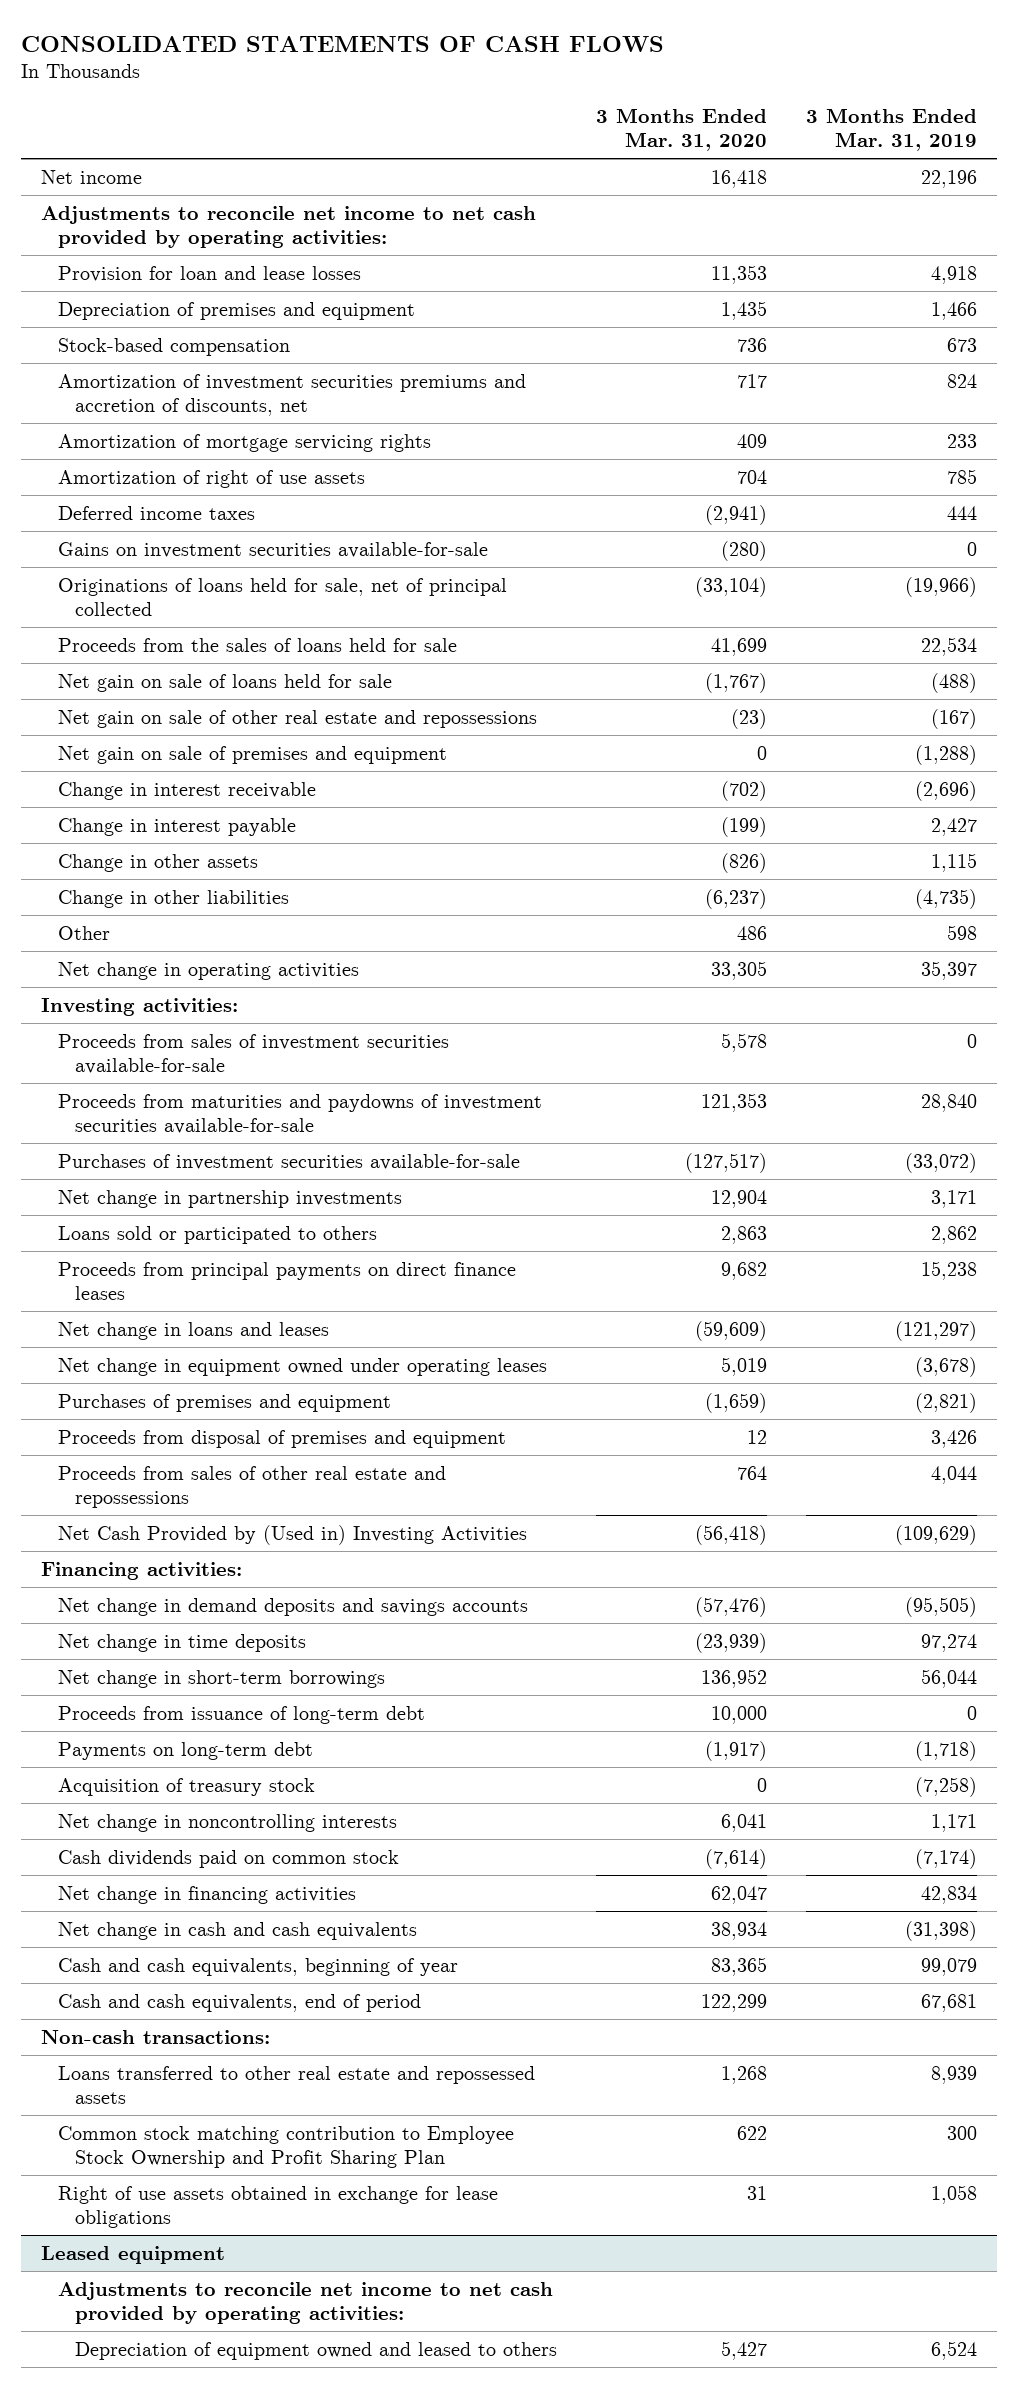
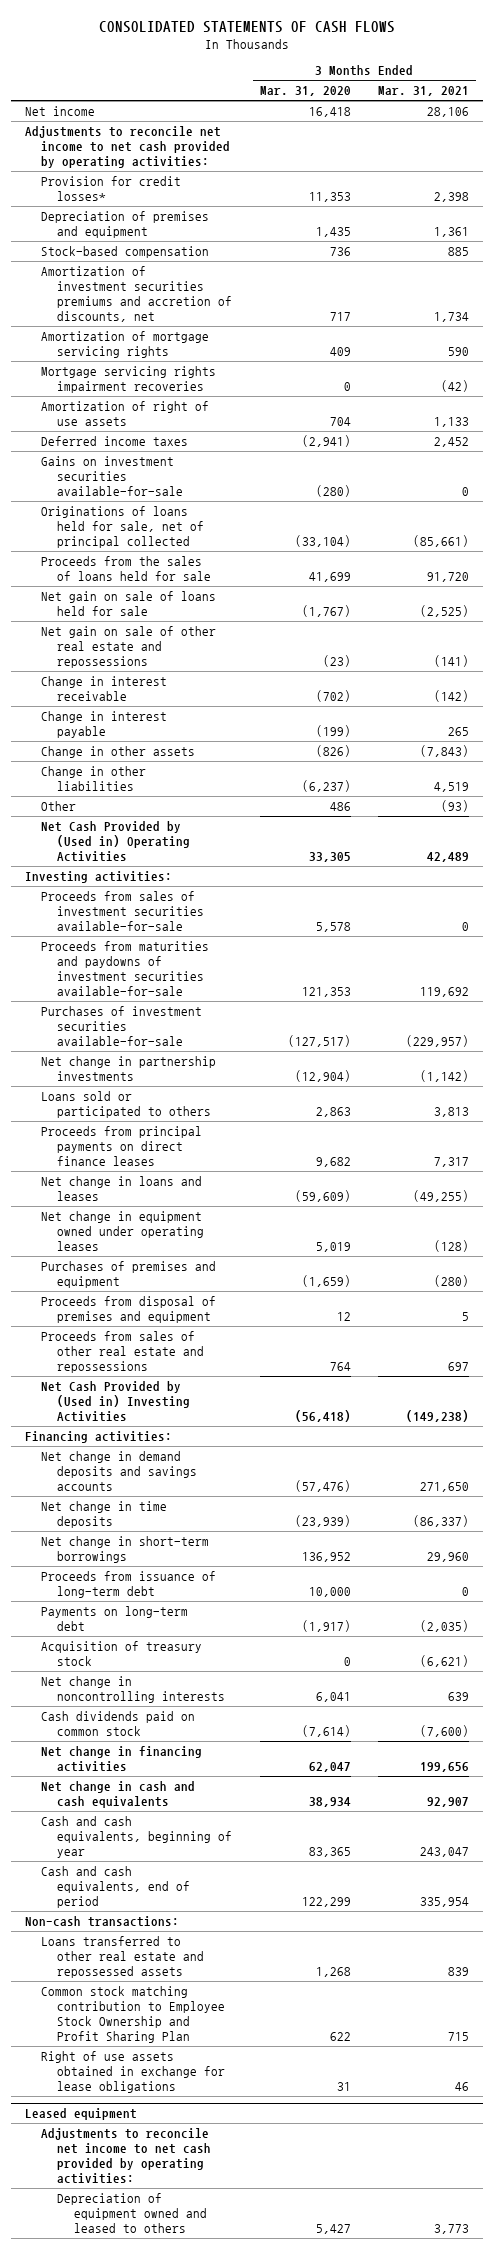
[806,108,978,151] 3 Months Ended Mar. 31, 2019 -> none
none -> [378,86,470,97] Mar. 31, 2021
[57,266,361,283] Provision for loan and lease losses -> [41,175,182,201] Provision for credit losses*
none -> [41,365,217,393] Mortgage servicing rights impairment recoveries
[57,746,447,765] Net gain on sale of premises and equipment -> none
[57,962,359,981] Net change in operating activities -> [41,820,191,862] Net Cash Provided by (Used in) Operating Activities
[710,1190,767,1209] 12,904 -> [294,1069,351,1082] (12,904)

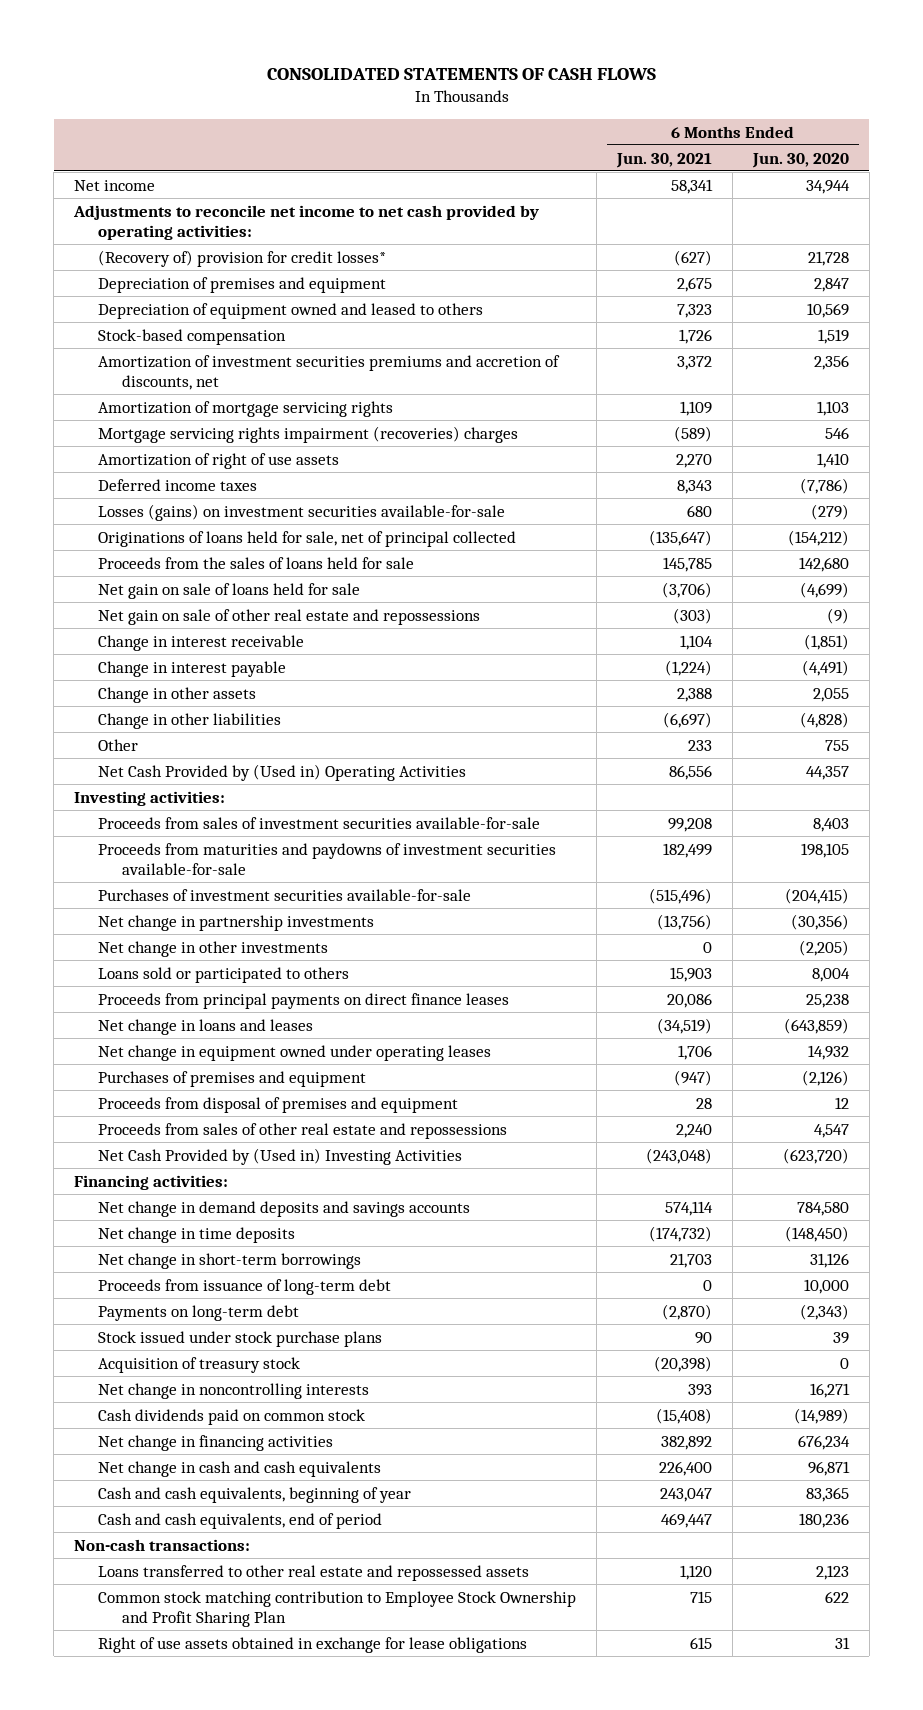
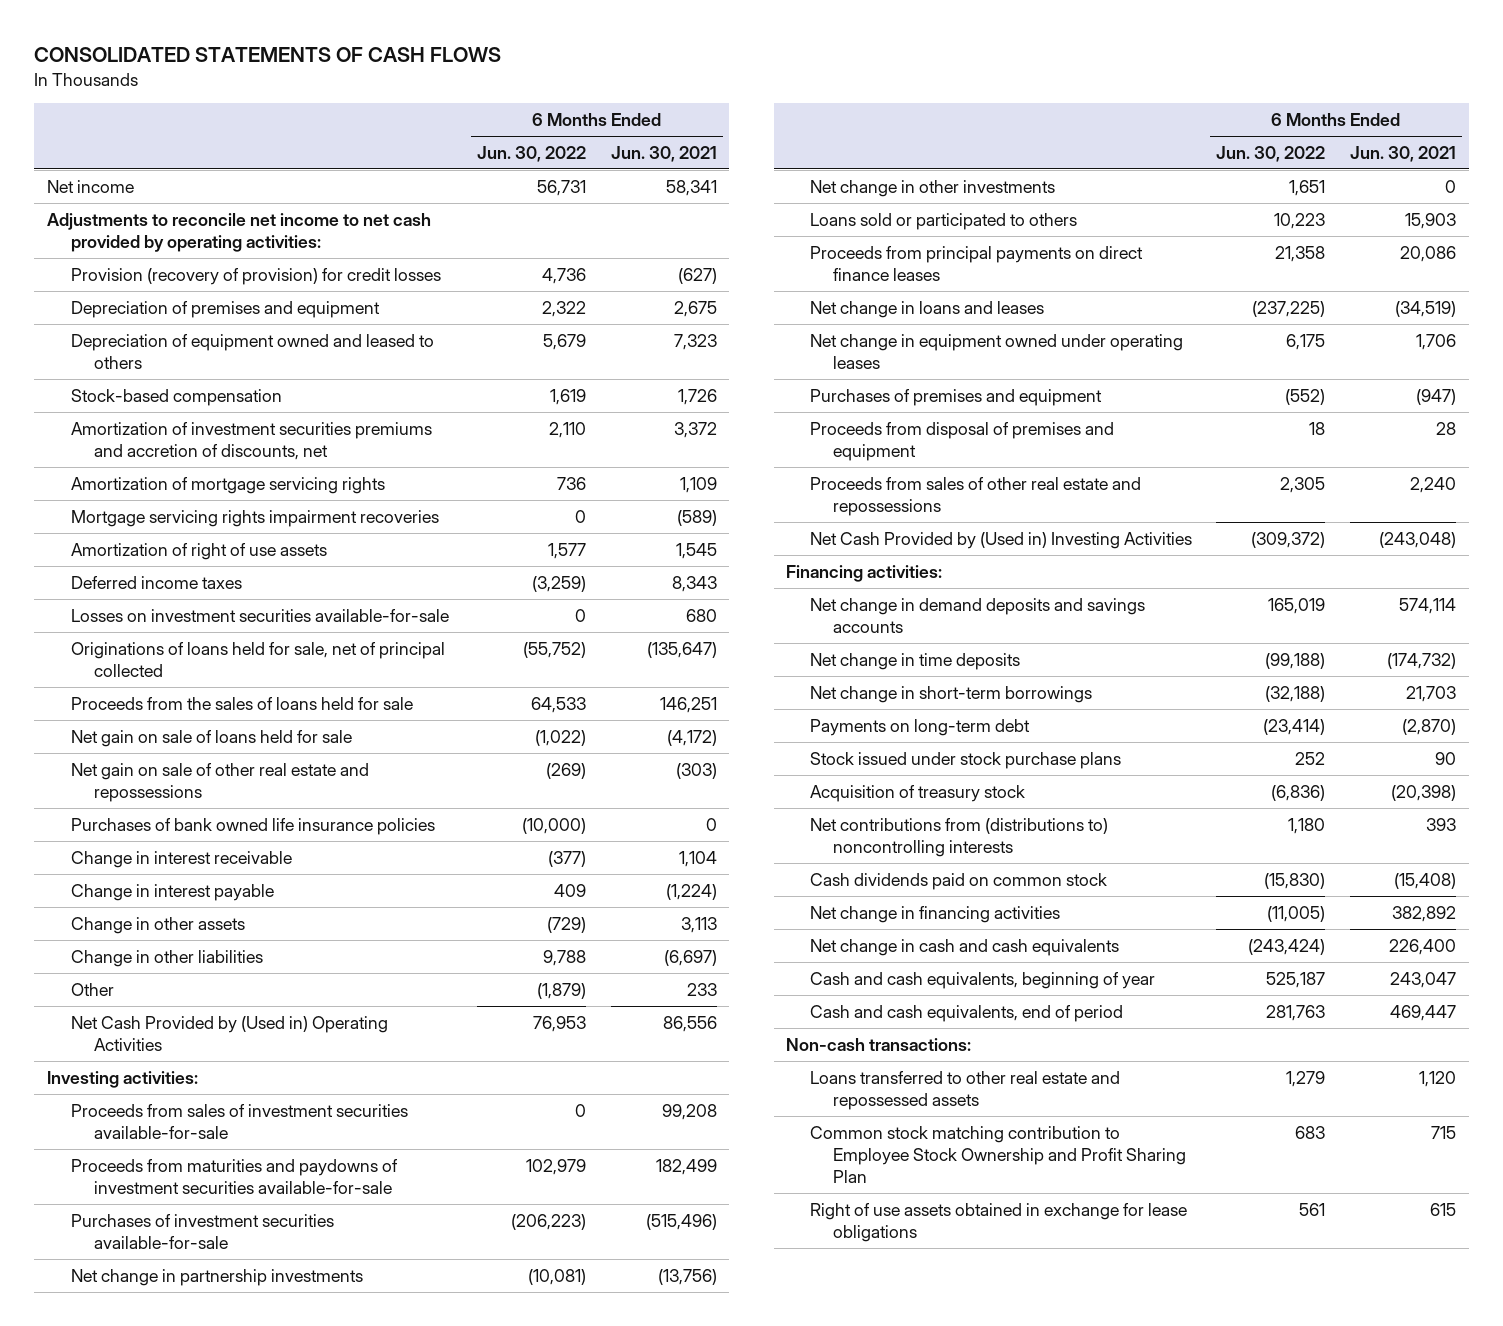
[751,152,849,168] Jun. 30, 2020 -> none
none -> [477,145,587,162] Jun. 30, 2022
[98,249,387,267] (Recovery of) provision for credit losses* -> [70,267,441,285] Provision (recovery of provision) for credit losses
[98,425,519,443] Mortgage servicing rights impairment (recoveries) charges -> [70,509,439,527] Mortgage servicing rights impairment recoveries
[676,453,713,468] 2,270 -> [676,542,718,559] 1,545
[98,503,506,521] Losses (gains) on investment securities available-for-sale -> [70,608,449,622] Losses on investment securities available-for-sale
[663,556,713,572] 145,785 -> [660,696,718,713] 146,251
[662,581,713,598] (3,706) -> [667,729,718,746] (4,172)
none -> [70,817,435,835] Purchases of bank owned life insurance policies
[677,687,713,702] 2,388 -> [681,916,718,933] 3,113
[98,1278,392,1295] Proceeds from issuance of long-term debt -> none
[98,1382,370,1399] Net change in noncontrolling interests -> [809,817,1108,857] Net contributions from (distributions to) noncontrolling interests

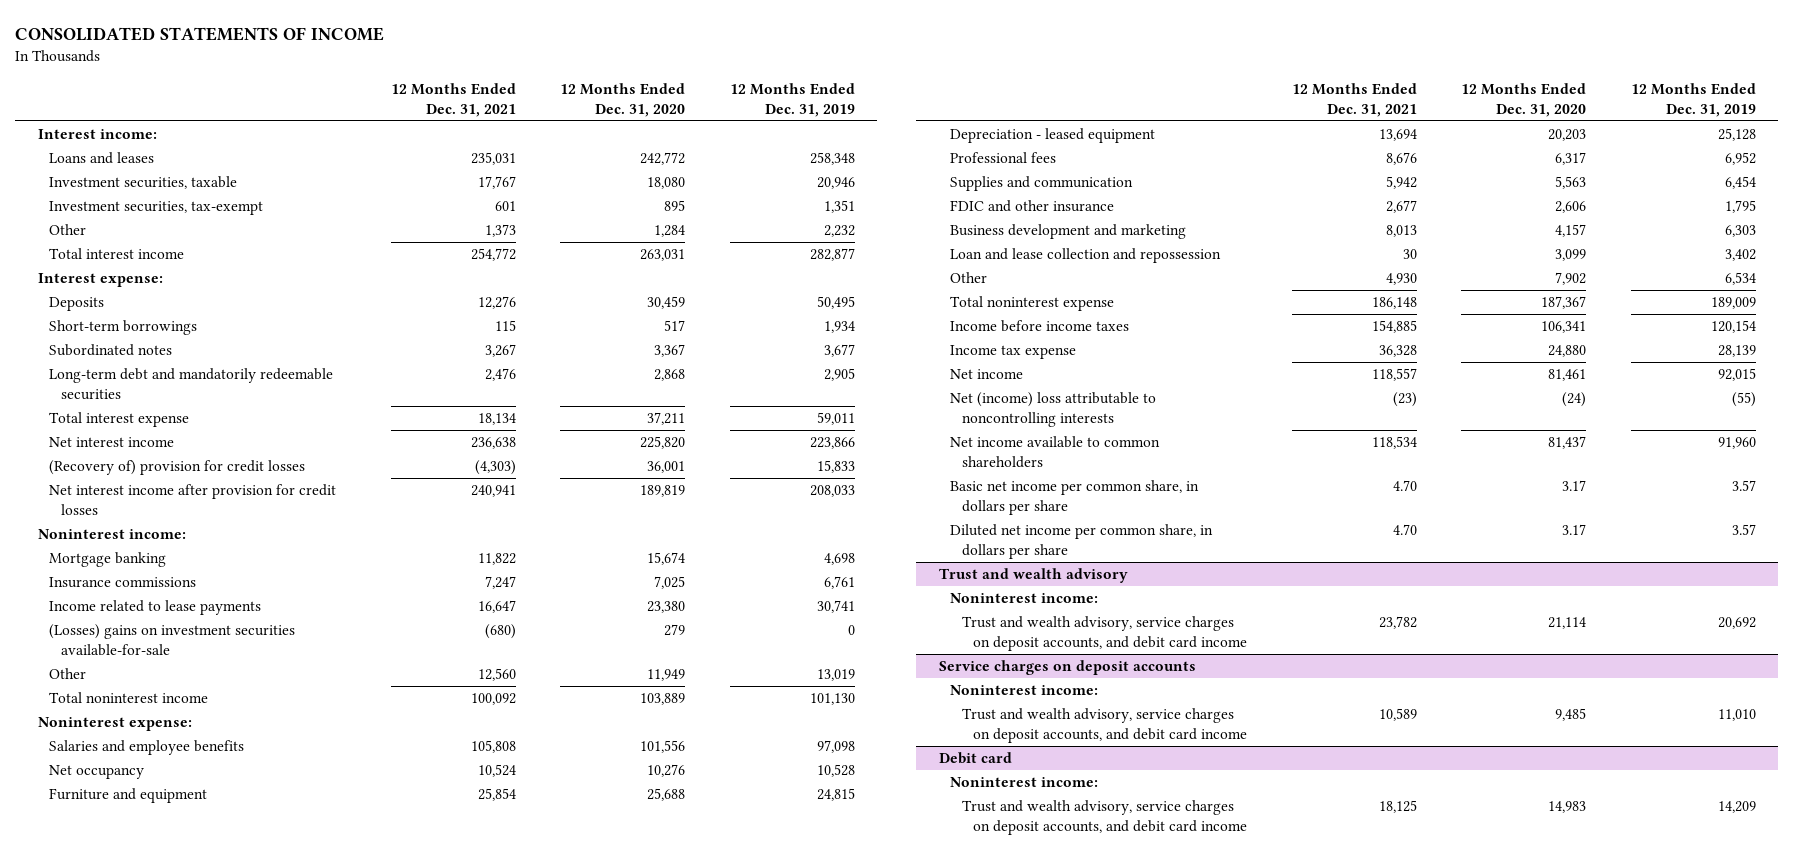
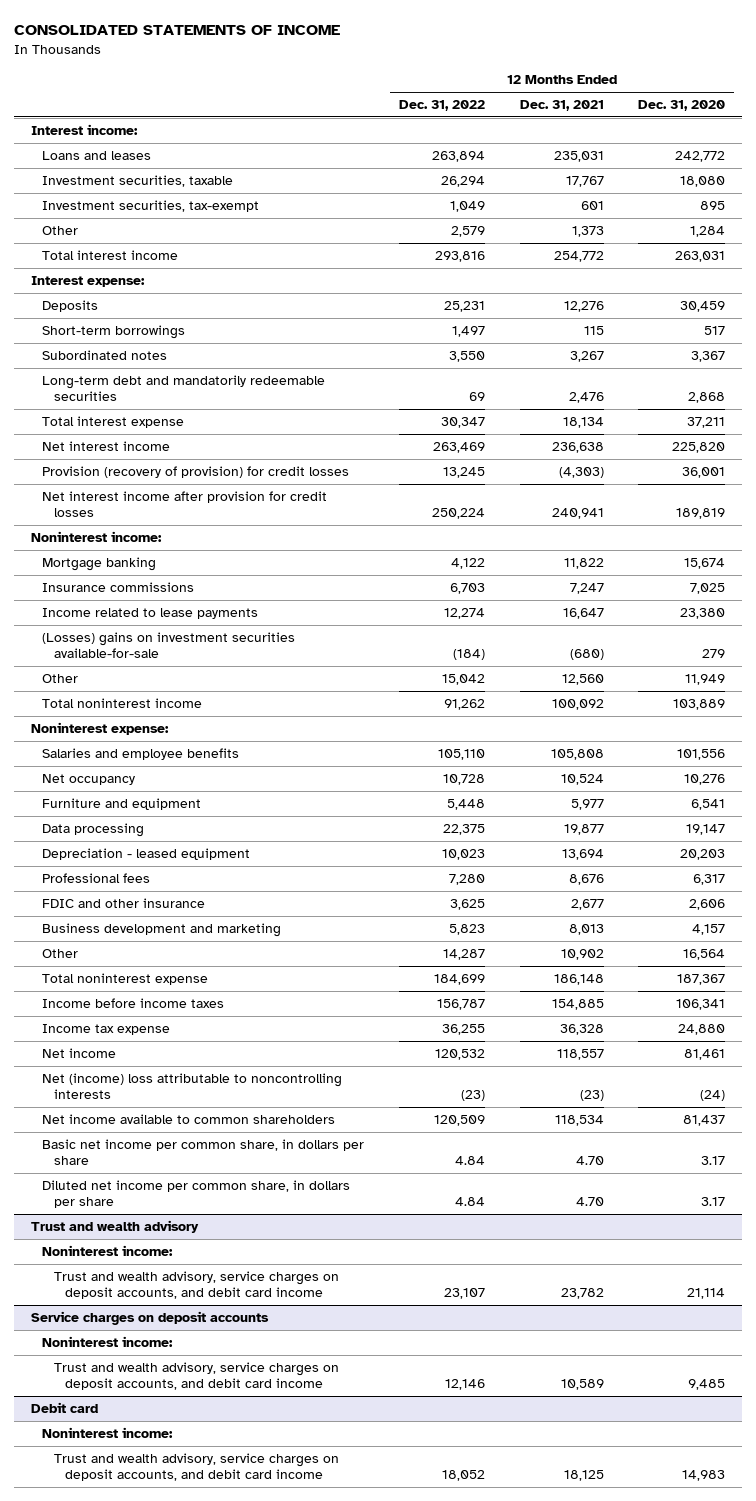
[730,82,856,117] 12 Months Ended Dec. 31, 2019 -> none
none -> [399,100,486,112] Dec. 31, 2022
[49,460,306,476] (Recovery of) provision for credit losses -> [42,465,350,478] Provision (recovery of provision) for credit losses
[477,788,516,802] 25,854 -> [570,798,604,810] 5,977
[647,788,686,802] 25,688 -> [691,798,726,810] 6,541
none -> [42,822,145,837] Data processing
[950,176,1134,192] Supplies and communication -> none
[950,248,1222,264] Loan and lease collection and repossession -> none
[1385,273,1417,286] 4,930 -> [560,948,604,960] 10,902
[1555,272,1587,286] 7,902 -> [683,948,726,960] 16,564

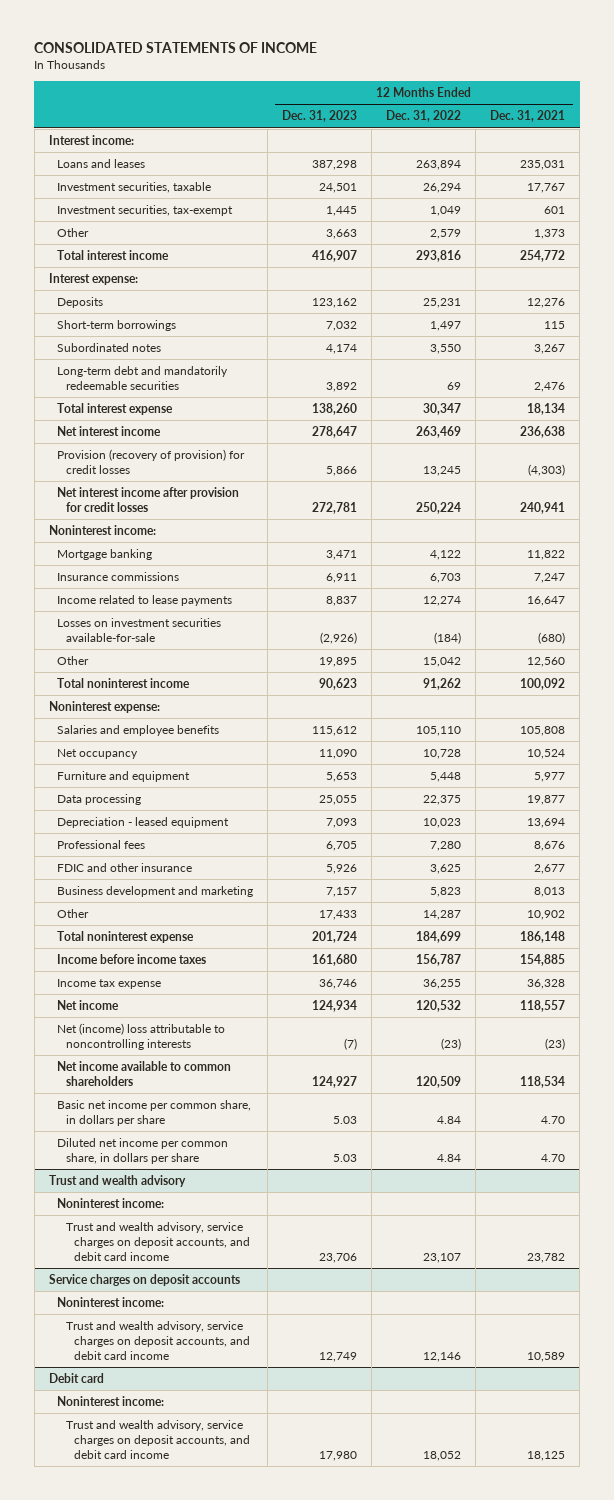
[638,100,726,112] Dec. 31, 2020 -> none
none -> [282,110,358,123] Dec. 31, 2023
[42,631,296,659] (Losses) gains on investment securities available-for-sale -> [57,618,222,642] Losses on investment securities available-for-sale

